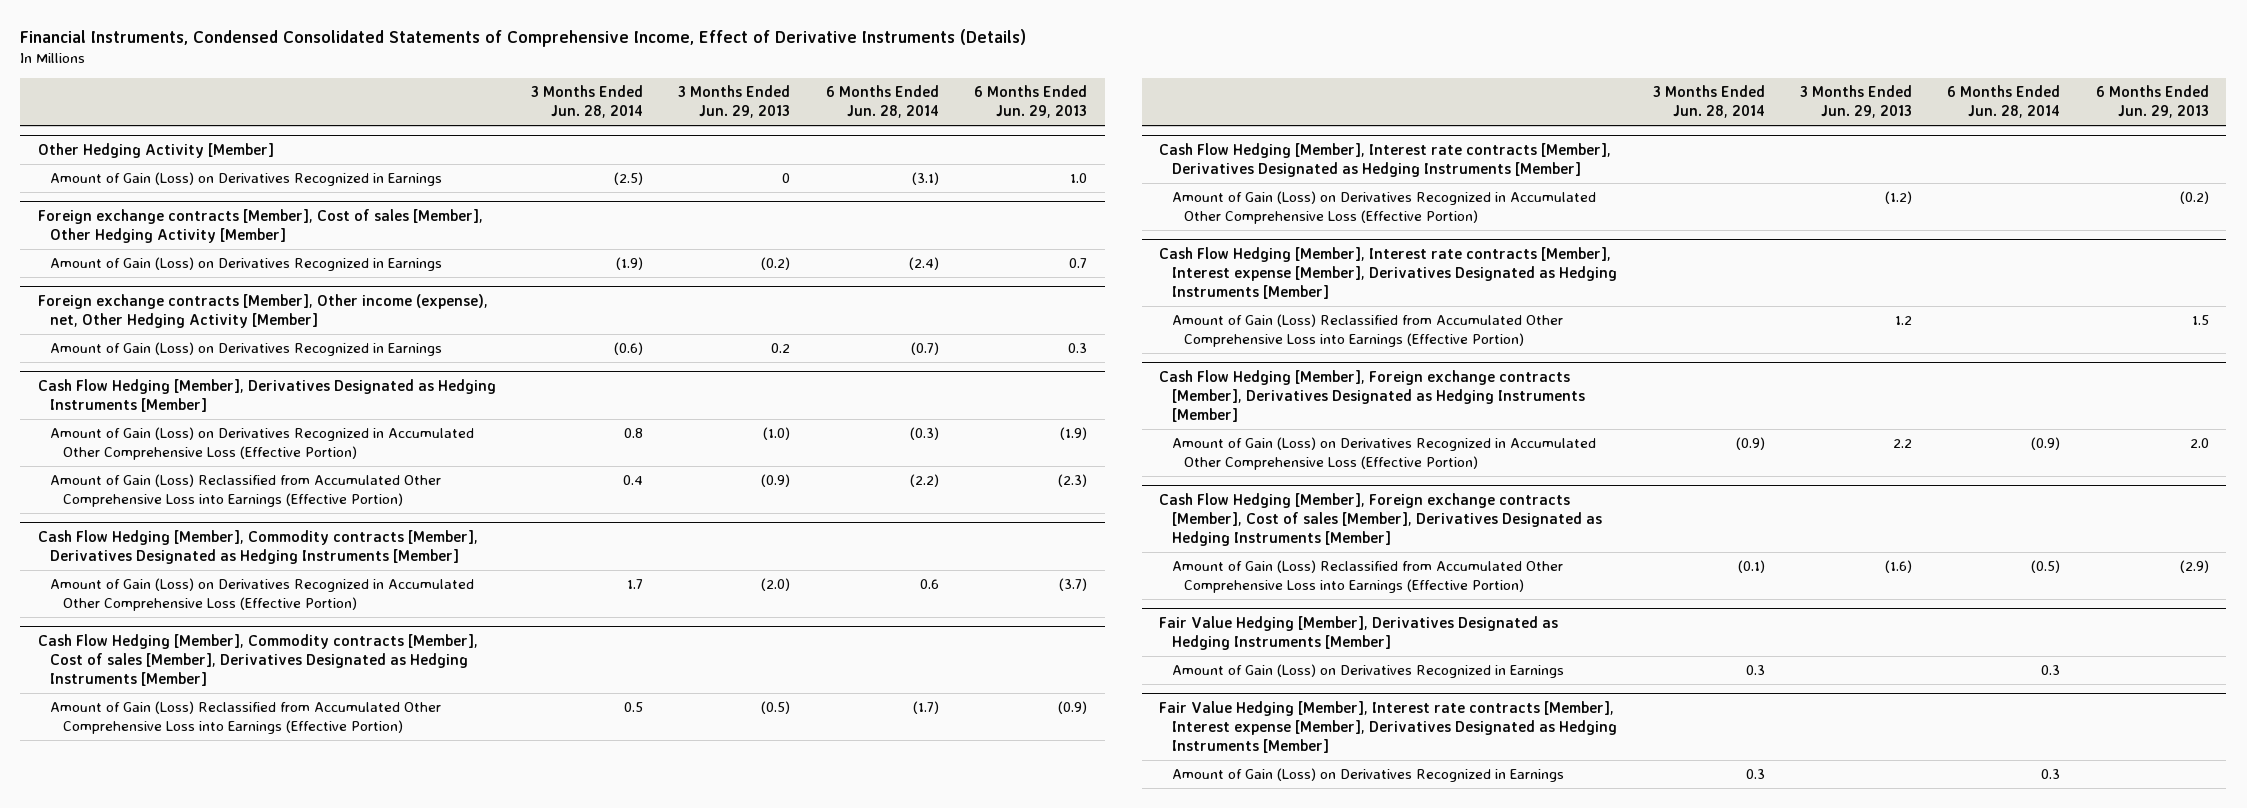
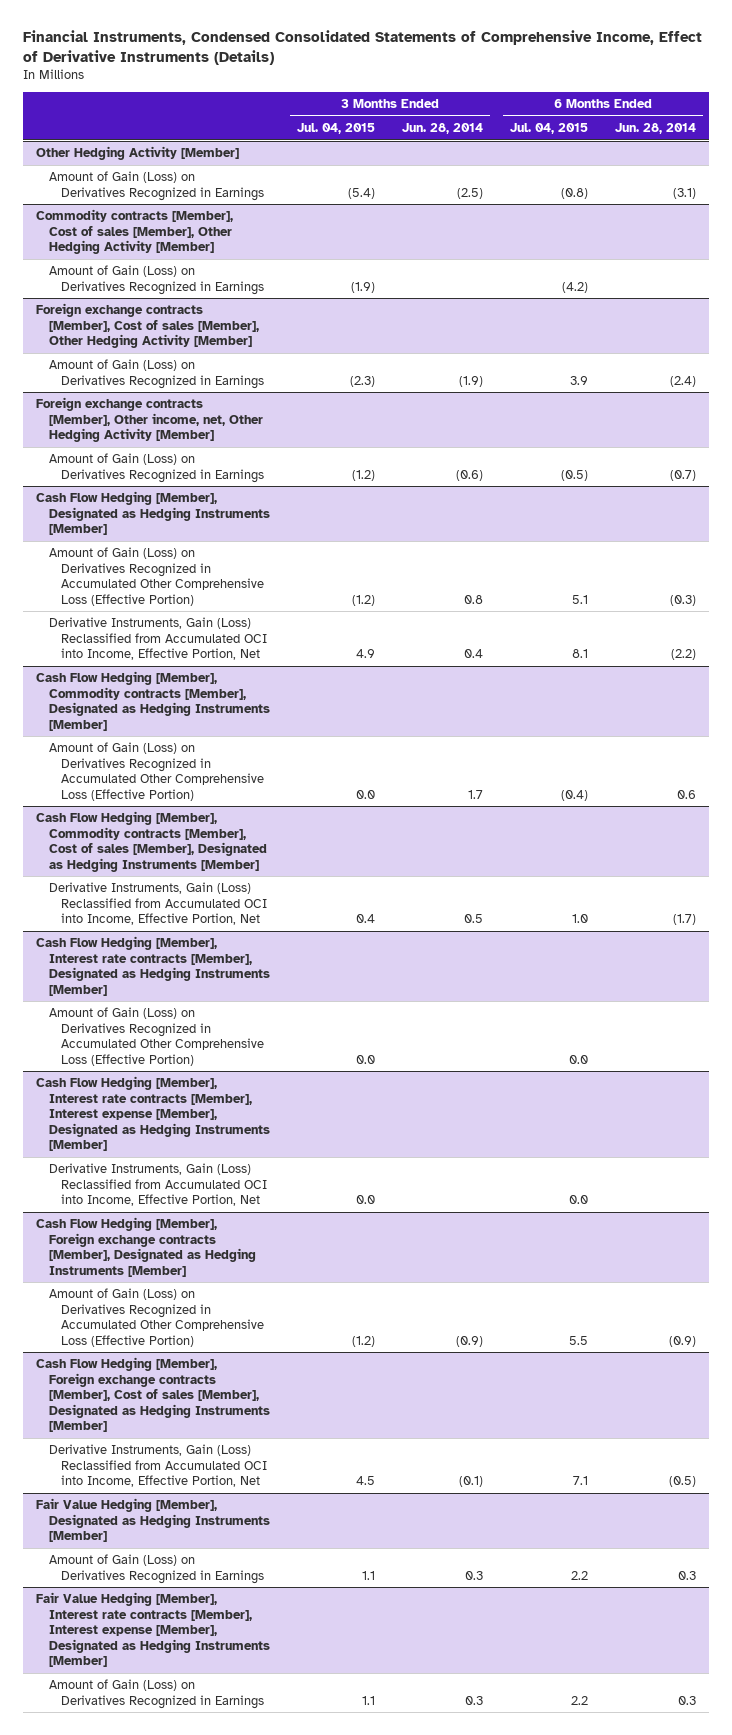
[678,84,791,119] 3 Months Ended Jun. 29, 2013 -> none
[974,84,1088,119] 6 Months Ended Jun. 29, 2013 -> none
none -> [296,123,375,135] Jul. 04, 2015
none -> [509,123,588,135] Jul. 04, 2015
none -> [36,209,234,255] Commodity contracts [Member], Cost of sales [Member], Other Hedging Activity [Member]
none -> [48,265,265,295] Amount of Gain (Loss) on Derivatives Recognized in Earnings
[37,293,488,328] Foreign exchange contracts [Member], Other income (expense), net, Other Hedging Activity [Member] -> [36,397,263,443] Foreign exchange contracts [Member], Other income, net, Other Hedging Activity [Member]
[37,378,496,412] Cash Flow Hedging [Member], Derivatives Designated as Hedging Instruments [Member] -> [36,491,270,536] Cash Flow Hedging [Member], Designated as Hedging Instruments [Member]
[50,474,442,508] Amount of Gain (Loss) Reclassified from Accumulated Other Comprehensive Loss into Earnings (Effective Portion) -> [48,617,268,661] Derivative Instruments, Gain (Loss) Reclassified from Accumulated OCI into Income, Effective Portion, Net
[37,529,478,564] Cash Flow Hedging [Member], Commodity contracts [Member], Derivatives Designated as Hedging Instruments [Member] -> [36,671,270,731] Cash Flow Hedging [Member], Commodity contracts [Member], Designated as Hedging Instruments [Member]
[37,633,478,687] Cash Flow Hedging [Member], Commodity contracts [Member], Cost of sales [Member], Derivatives Designated as Hedging Instruments [Member] -> [36,811,267,872] Cash Flow Hedging [Member], Commodity contracts [Member], Cost of sales [Member], Designated as Hedging Instruments [Member]
[50,701,442,735] Amount of Gain (Loss) Reclassified from Accumulated Other Comprehensive Loss into Earnings (Effective Portion) -> [48,882,268,926] Derivative Instruments, Gain (Loss) Reclassified from Accumulated OCI into Income, Effective Portion, Net
[1159,142,1612,177] Cash Flow Hedging [Member], Interest rate contracts [Member], Derivatives Designated as Hedging Instruments [Member] -> [36,936,270,996] Cash Flow Hedging [Member], Interest rate contracts [Member], Designated as Hedging Instruments [Member]
[1159,246,1617,300] Cash Flow Hedging [Member], Interest rate contracts [Member], Interest expense [Member], Derivatives Designated as Hedging Instruments [Member] -> [36,1076,270,1152] Cash Flow Hedging [Member], Interest rate contracts [Member], Interest expense [Member], Designated as Hedging Instruments [Member]
[1171,314,1563,348] Amount of Gain (Loss) Reclassified from Accumulated Other Comprehensive Loss into Earnings (Effective Portion) -> [48,1163,268,1207] Derivative Instruments, Gain (Loss) Reclassified from Accumulated OCI into Income, Effective Portion, Net
[1159,369,1585,423] Cash Flow Hedging [Member], Foreign exchange contracts [Member], Derivatives Designated as Hedging Instruments [Member] -> [36,1217,256,1277] Cash Flow Hedging [Member], Foreign exchange contracts [Member], Designated as Hedging Instruments [Member]
[1159,492,1602,547] Cash Flow Hedging [Member], Foreign exchange contracts [Member], Cost of sales [Member], Derivatives Designated as Hedging Instruments [Member] -> [36,1357,270,1433] Cash Flow Hedging [Member], Foreign exchange contracts [Member], Cost of sales [Member], Designated as Hedging Instruments [Member]
[1171,560,1563,594] Amount of Gain (Loss) Reclassified from Accumulated Other Comprehensive Loss into Earnings (Effective Portion) -> [48,1444,268,1488] Derivative Instruments, Gain (Loss) Reclassified from Accumulated OCI into Income, Effective Portion, Net
[1159,615,1559,650] Fair Value Hedging [Member], Derivatives Designated as Hedging Instruments [Member] -> [36,1498,270,1543] Fair Value Hedging [Member], Designated as Hedging Instruments [Member]
[1159,700,1617,754] Fair Value Hedging [Member], Interest rate contracts [Member], Interest expense [Member], Derivatives Designated as Hedging Instruments [Member] -> [36,1592,270,1668] Fair Value Hedging [Member], Interest rate contracts [Member], Interest expense [Member], Designated as Hedging Instruments [Member]

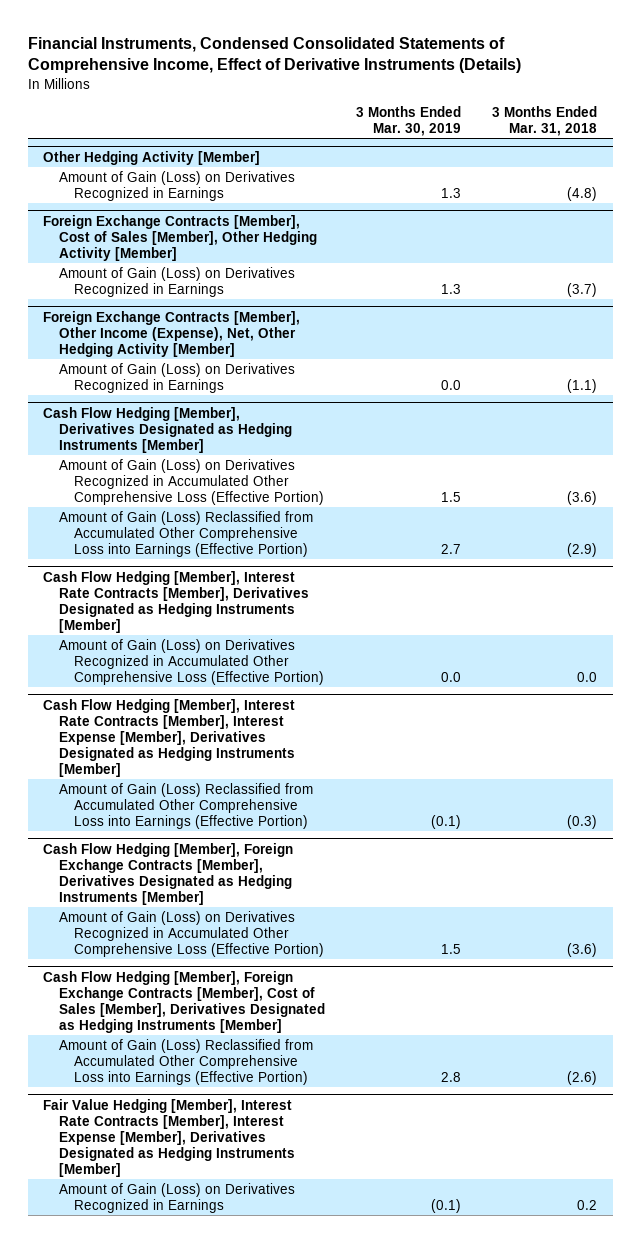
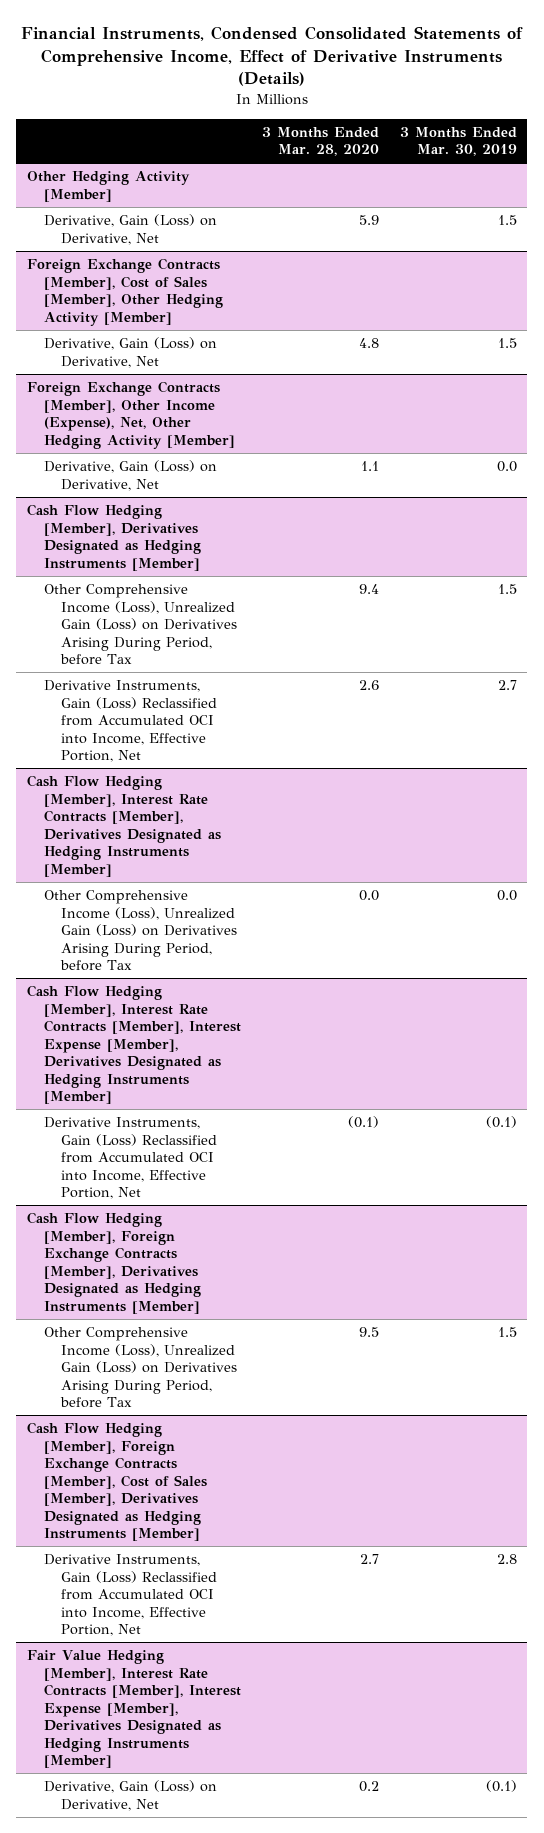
[492,106,598,137] 3 Months Ended Mar. 31, 2018 -> none
none -> [261,126,379,157] 3 Months Ended Mar. 28, 2020
[58,170,295,201] Amount of Gain (Loss) on Derivatives Recognized in Earnings -> [43,214,217,245] Derivative, Gain (Loss) on Derivative, Net
[441,187,462,198] 1.3 -> [497,215,517,226] 1.5
[58,266,295,297] Amount of Gain (Loss) on Derivatives Recognized in Earnings -> [43,337,217,368] Derivative, Gain (Loss) on Derivative, Net
[441,283,462,294] 1.3 -> [497,338,517,349] 1.5
[58,362,295,393] Amount of Gain (Loss) on Derivatives Recognized in Earnings -> [43,460,217,491] Derivative, Gain (Loss) on Derivative, Net
[58,458,325,505] Amount of Gain (Loss) on Derivatives Recognized in Accumulated Other Comprehensive Loss (Effective Portion) -> [43,584,237,666] Other Comprehensive Income (Loss), Unrealized Gain (Loss) on Derivatives Arising During Period, before Tax
[58,510,313,557] Amount of Gain (Loss) Reclassified from Accumulated Other Comprehensive Loss into Earnings (Effective Portion) -> [43,680,217,763] Derivative Instruments, Gain (Loss) Reclassified from Accumulated OCI into Income, Effective Portion, Net
[58,638,325,685] Amount of Gain (Loss) on Derivatives Recognized in Accumulated Other Comprehensive Loss (Effective Portion) -> [43,890,237,972] Other Comprehensive Income (Loss), Unrealized Gain (Loss) on Derivatives Arising During Period, before Tax
[58,782,313,829] Amount of Gain (Loss) Reclassified from Accumulated Other Comprehensive Loss into Earnings (Effective Portion) -> [43,1117,217,1200] Derivative Instruments, Gain (Loss) Reclassified from Accumulated OCI into Income, Effective Portion, Net
[58,910,325,957] Amount of Gain (Loss) on Derivatives Recognized in Accumulated Other Comprehensive Loss (Effective Portion) -> [43,1327,237,1409] Other Comprehensive Income (Loss), Unrealized Gain (Loss) on Derivatives Arising During Period, before Tax
[58,1038,313,1085] Amount of Gain (Loss) Reclassified from Accumulated Other Comprehensive Loss into Earnings (Effective Portion) -> [43,1554,217,1637] Derivative Instruments, Gain (Loss) Reclassified from Accumulated OCI into Income, Effective Portion, Net
[58,1182,295,1213] Amount of Gain (Loss) on Derivatives Recognized in Earnings -> [43,1780,217,1811] Derivative, Gain (Loss) on Derivative, Net

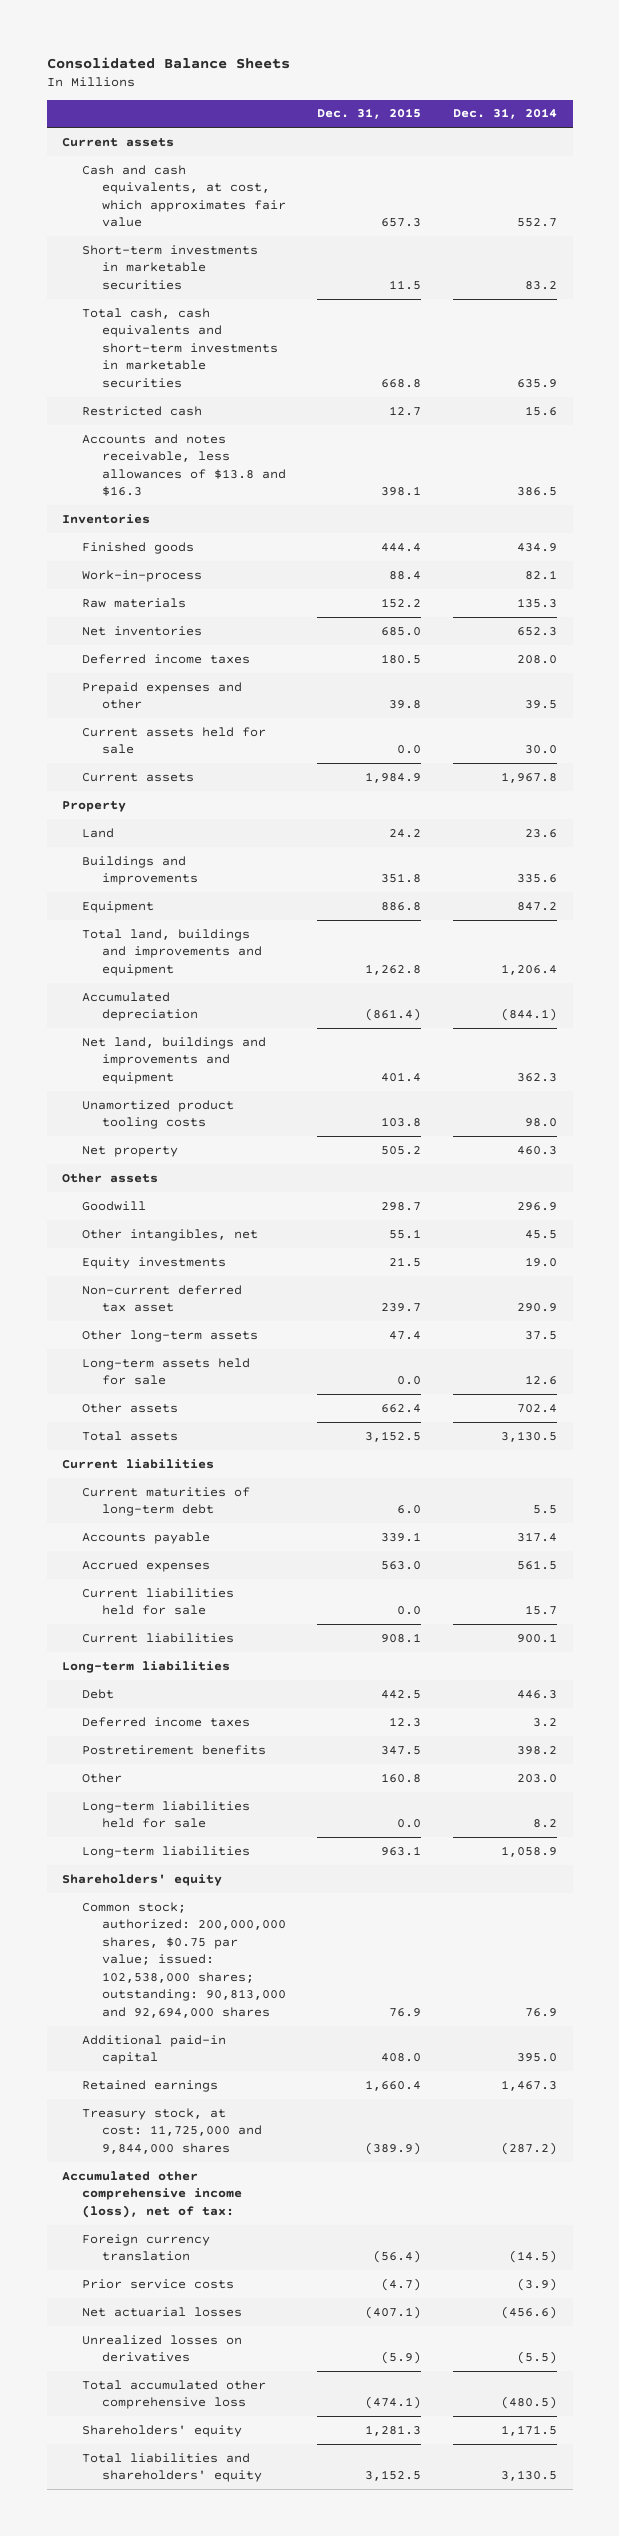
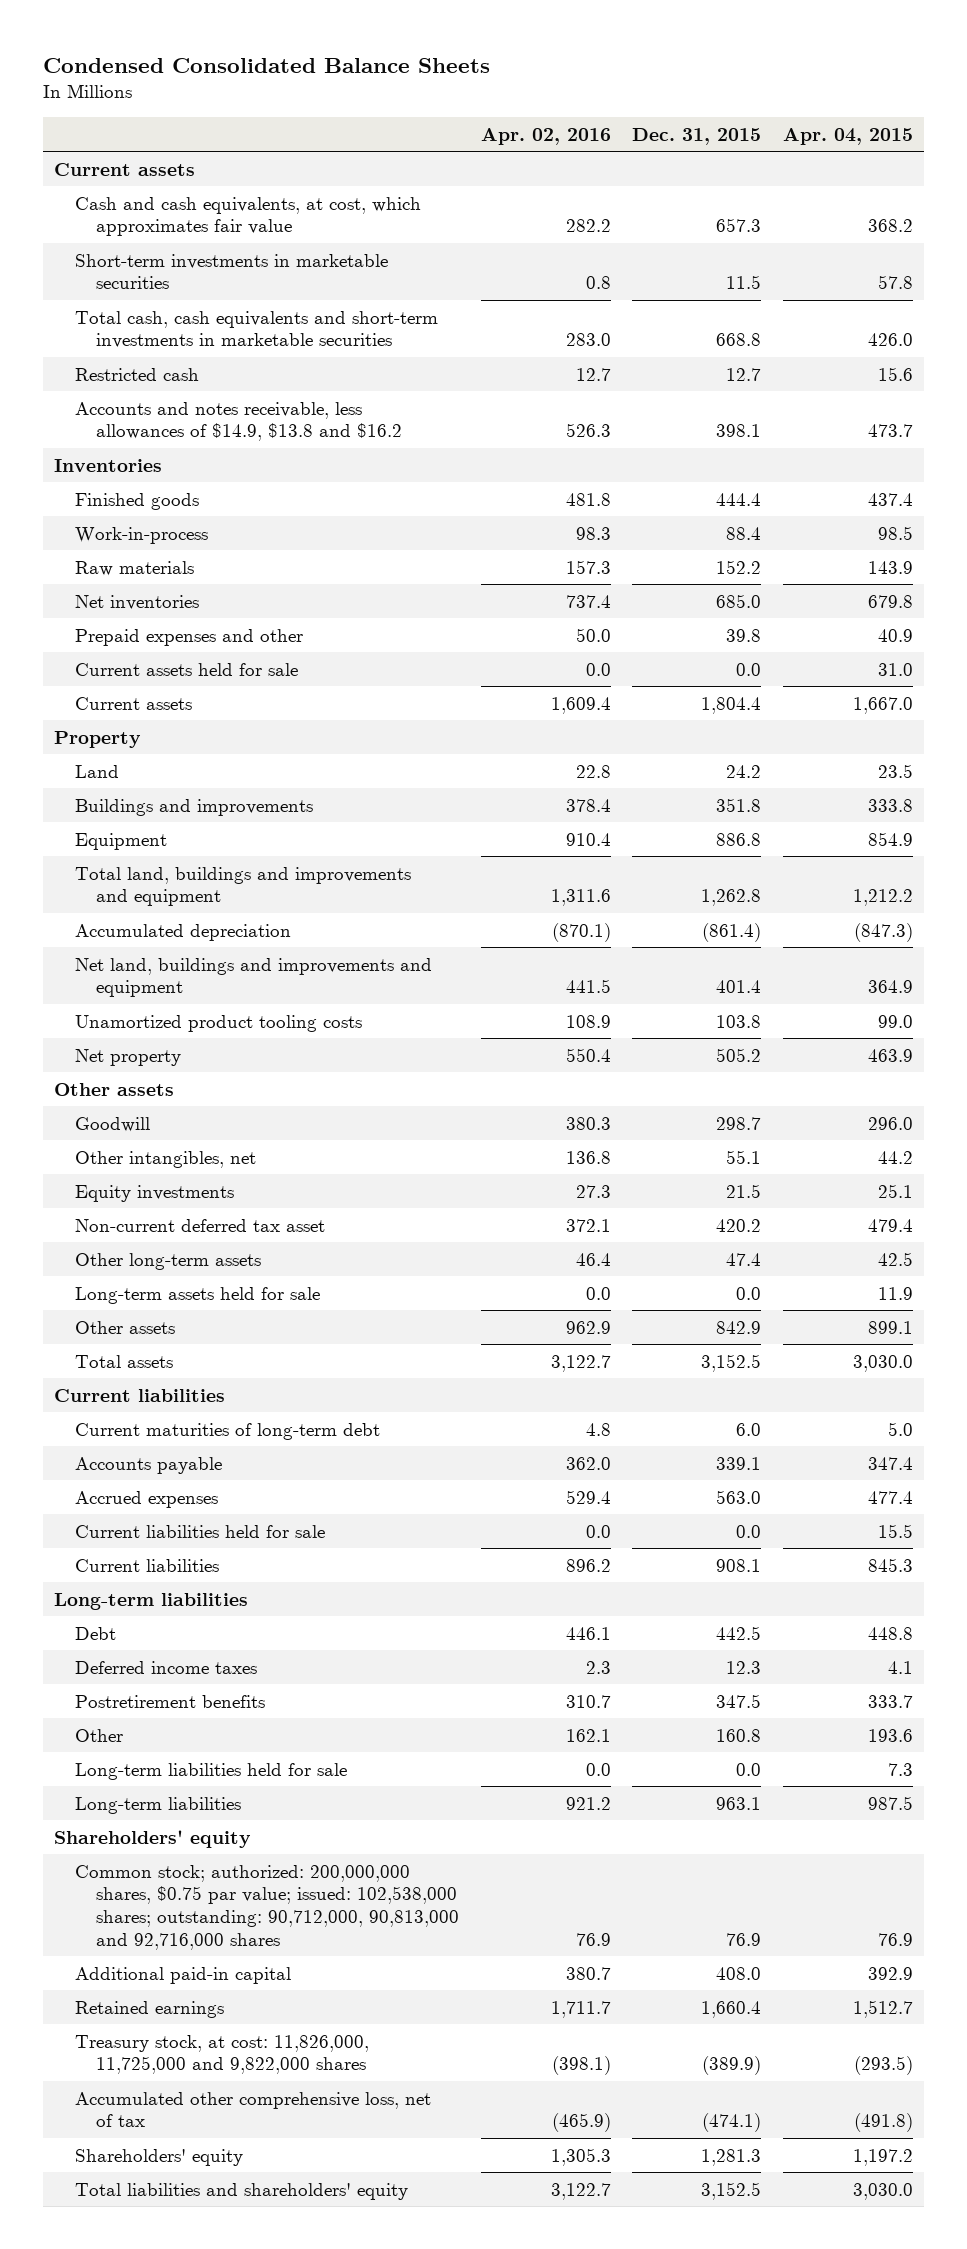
[46,56,290,69] Consolidated Balance Sheets -> [43,57,491,73] Condensed Consolidated Balance Sheets
[452,108,557,120] Dec. 31, 2014 -> none
none -> [480,128,611,146] Apr. 02, 2016
none -> [783,128,914,146] Apr. 04, 2015
[82,433,287,497] Accounts and notes receivable, less allowances of $13.8 and $16.3 -> [74,401,402,442] Accounts and notes receivable, less allowances of $14.9, $13.8 and $16.2
[82,653,251,664] Deferred income taxes -> none
[365,771,422,783] 1,984.9 -> [701,696,762,714] 1,804.4
[381,1303,422,1313] 239.7 -> [716,1218,762,1232] 420.2
[381,1403,422,1413] 662.4 -> [716,1320,762,1334] 842.9
[82,1901,287,2018] Common stock; authorized: 200,000,000 shares, $0.75 par value; issued: 102,538,000 shares; outstanding: 90,813,000 and 92,694,000 shares -> [74,1864,459,1950] Common stock; authorized: 200,000,000 shares, $0.75 par value; issued: 102,538,000 shares; outstanding: 90,712,000, 90,813,000 and 92,716,000 shares
[62,2170,243,2218] Accumulated other comprehensive income (loss), net of tax: -> none
[82,2233,211,2262] Foreign currency translation -> none
[82,2278,235,2289] Prior service costs -> none
[82,2306,243,2317] Net actuarial losses -> none
[82,2334,243,2363] Unrealized losses on derivatives -> none
[82,2107,263,2154] Treasury stock, at cost: 11,725,000 and 9,844,000 shares -> [74,2034,369,2075] Treasury stock, at cost: 11,826,000, 11,725,000 and 9,822,000 shares
[82,2379,267,2410] Total accumulated other comprehensive loss -> [74,2091,431,2128] Accumulated other comprehensive loss, net of tax

